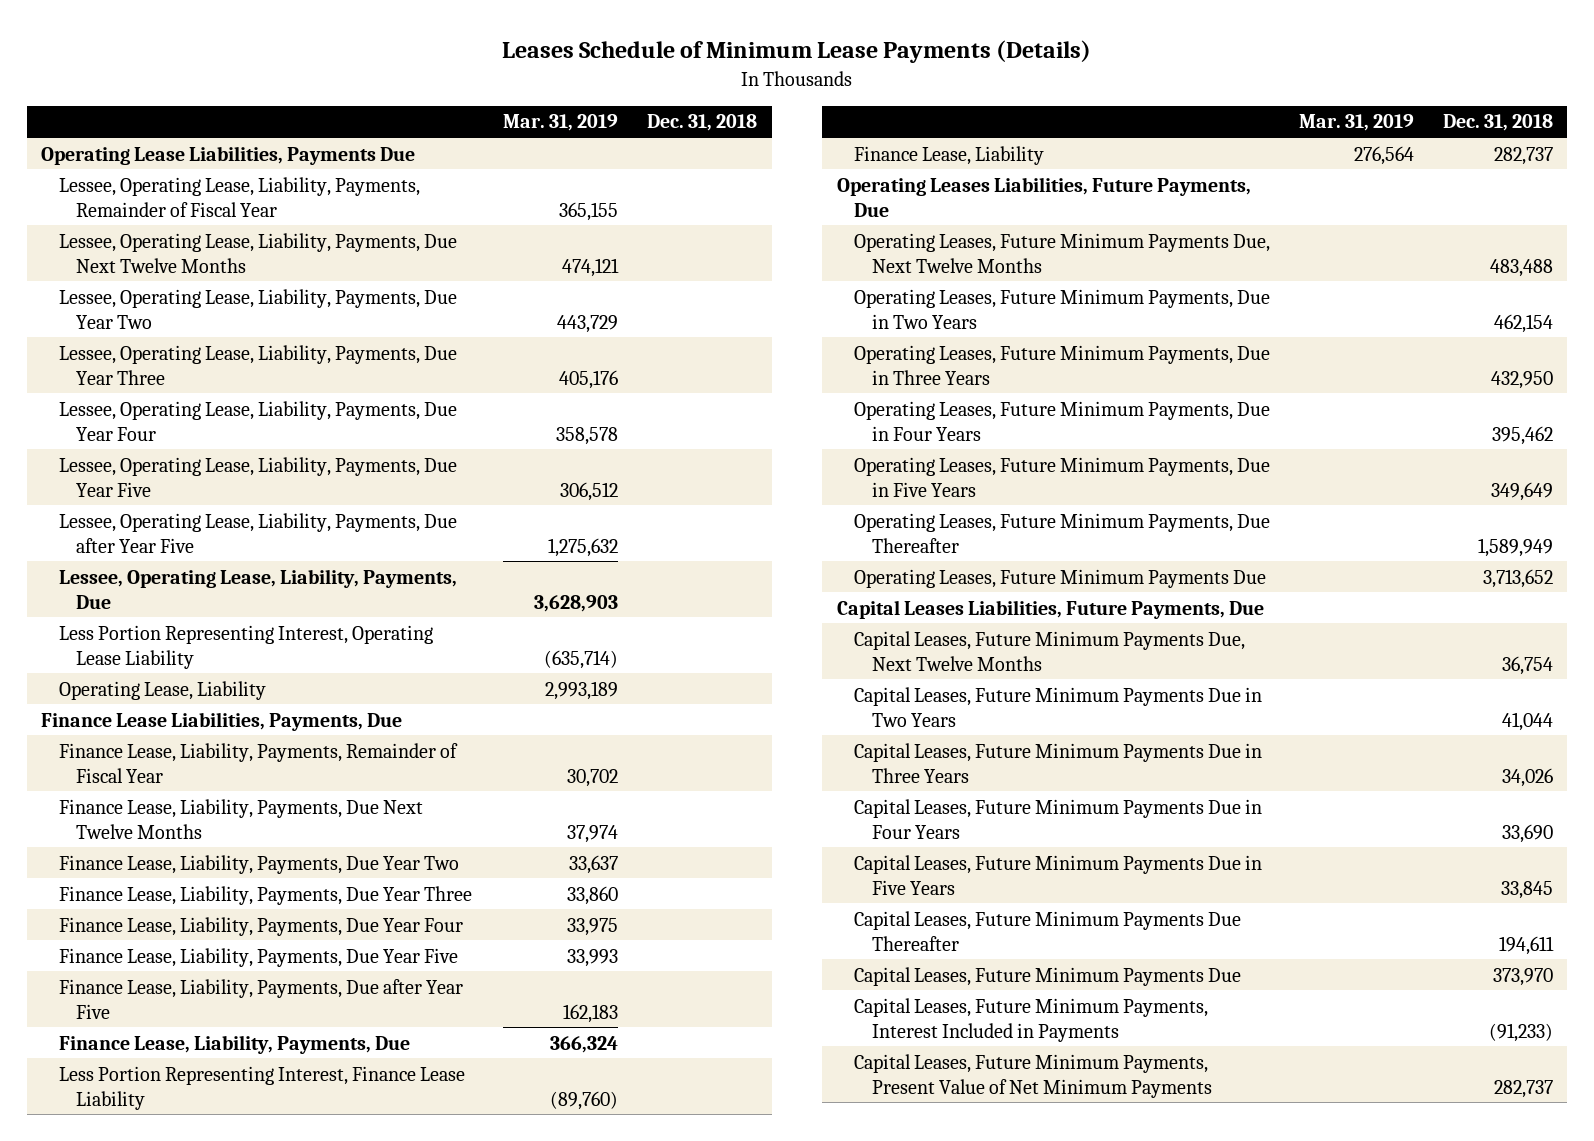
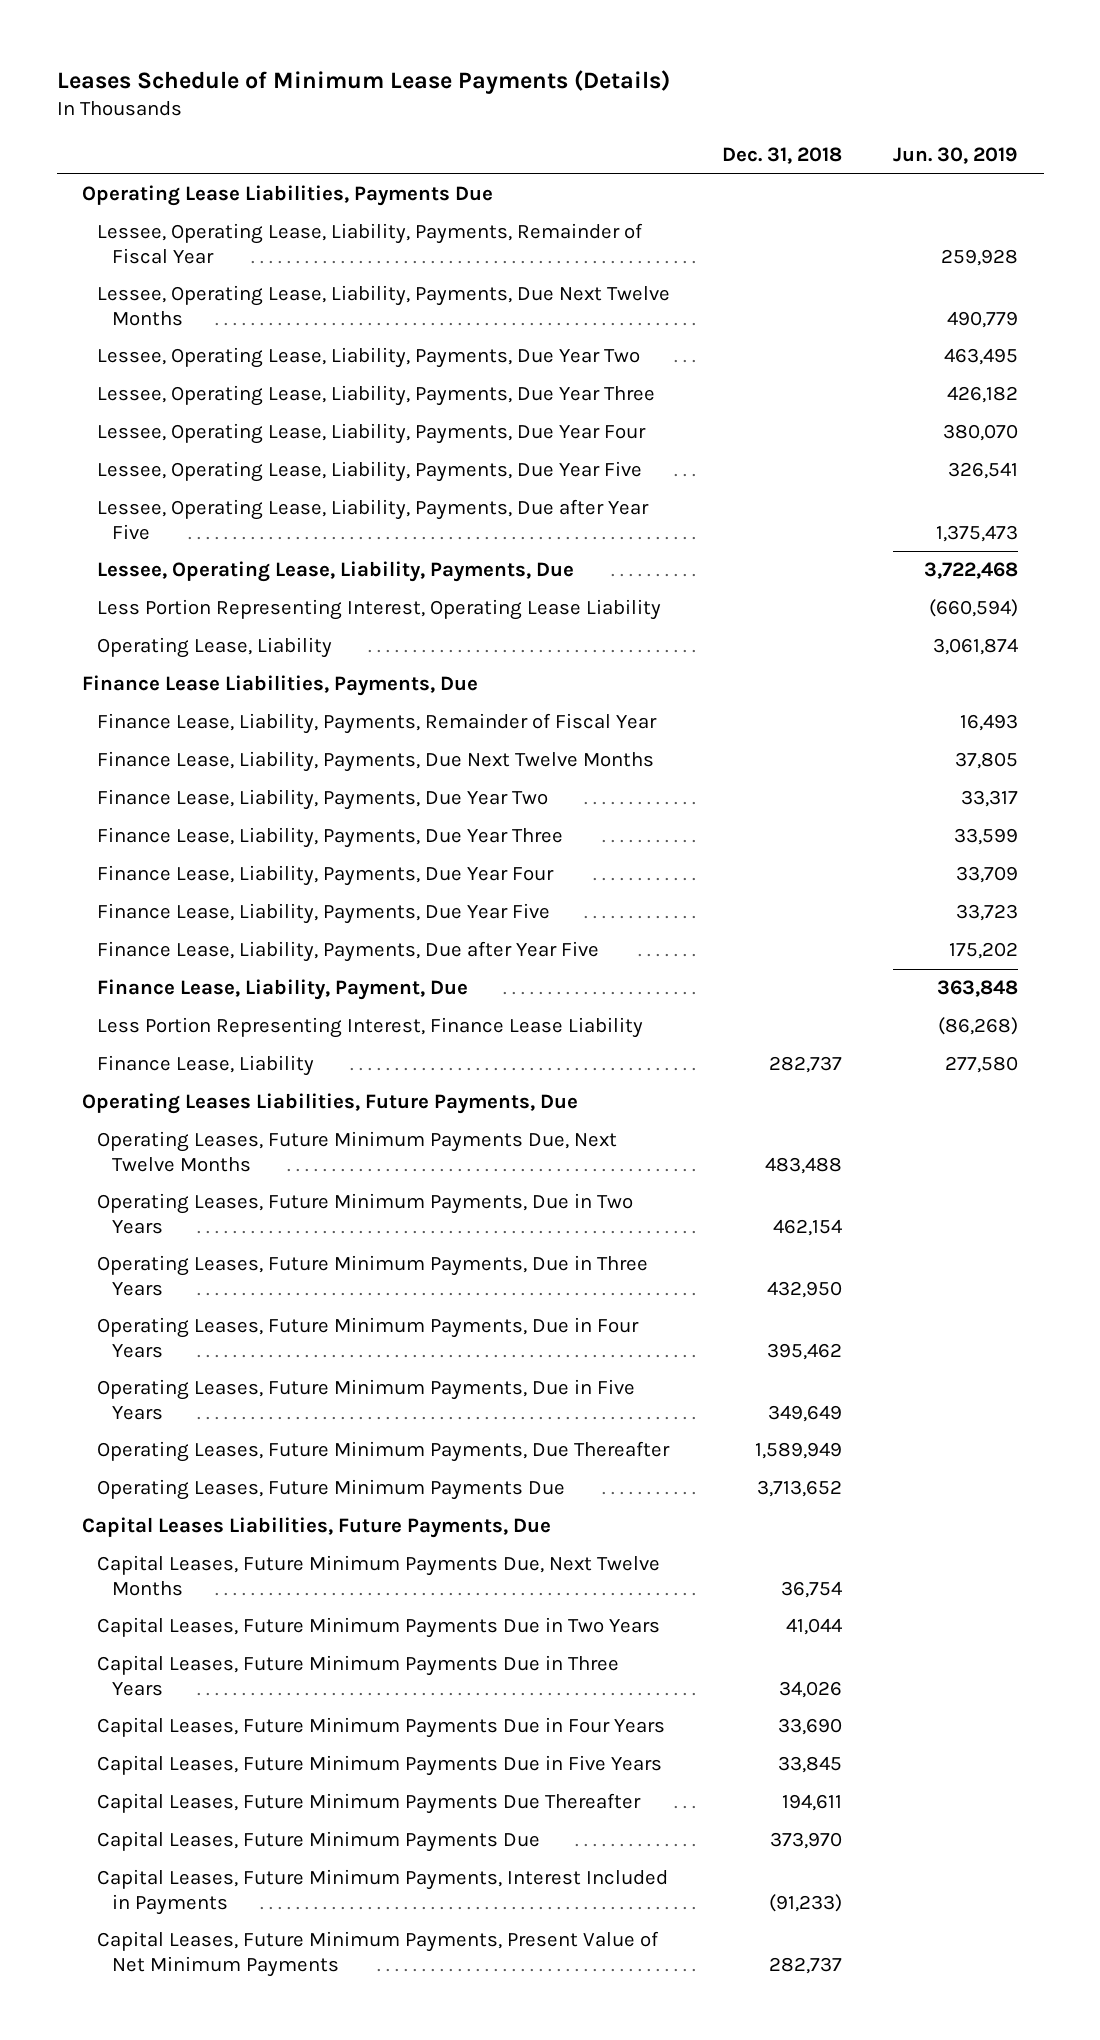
[503,114,619,132] Mar. 31, 2019 -> none
none -> [892,147,1018,165] Jun. 30, 2019
[58,1034,410,1054] Finance Lease, Liability, Payments, Due -> [97,979,469,1001] Finance Lease, Liability, Payment, Due

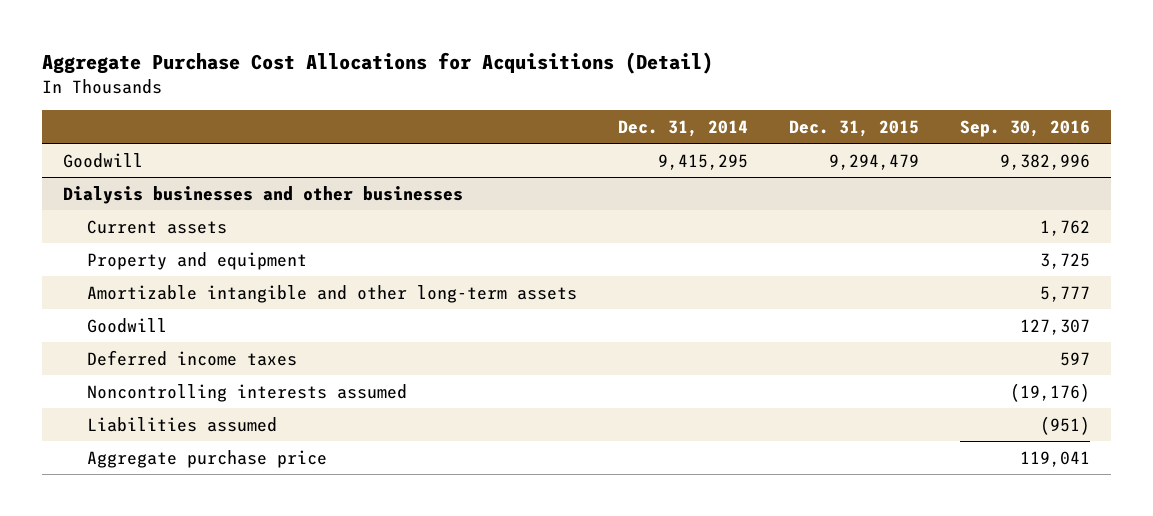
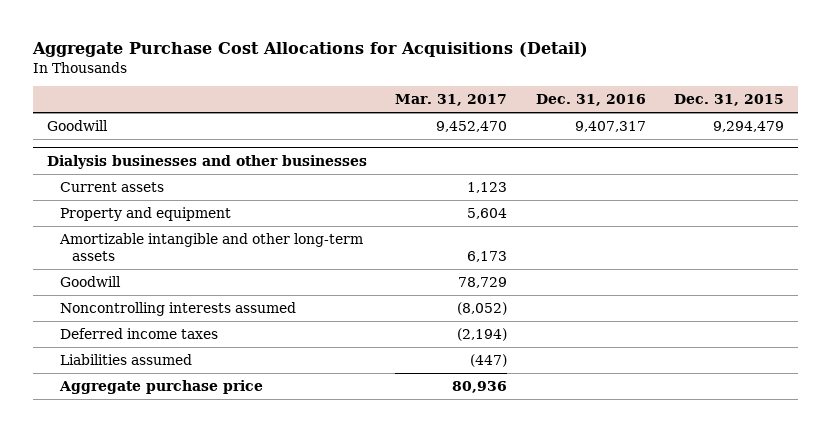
[618,119,749,137] Dec. 31, 2014 -> none
[960,119,1091,137] Sep. 30, 2016 -> none
none -> [395,94,508,107] Mar. 31, 2017
none -> [535,94,646,107] Dec. 31, 2016
[87,349,298,366] Deferred income taxes -> [59,327,218,339] Deferred income taxes

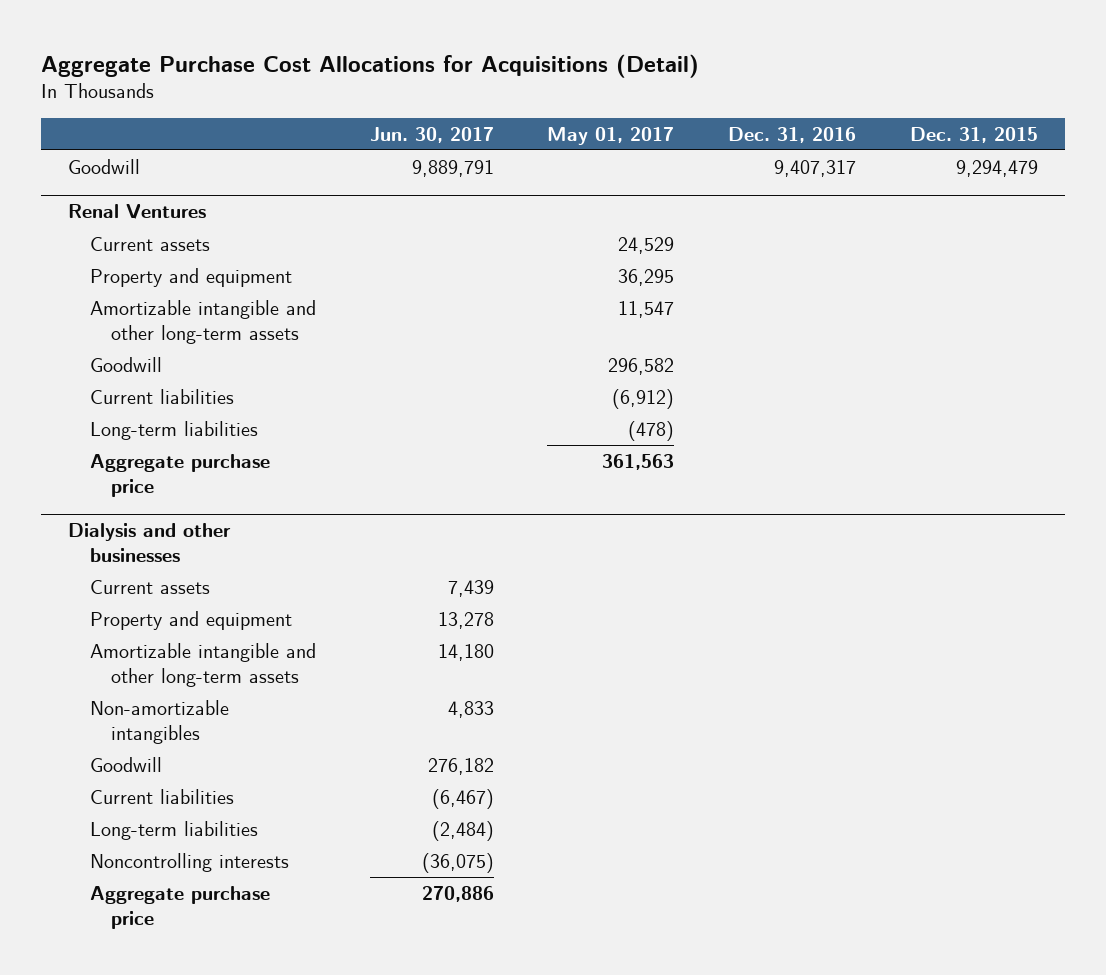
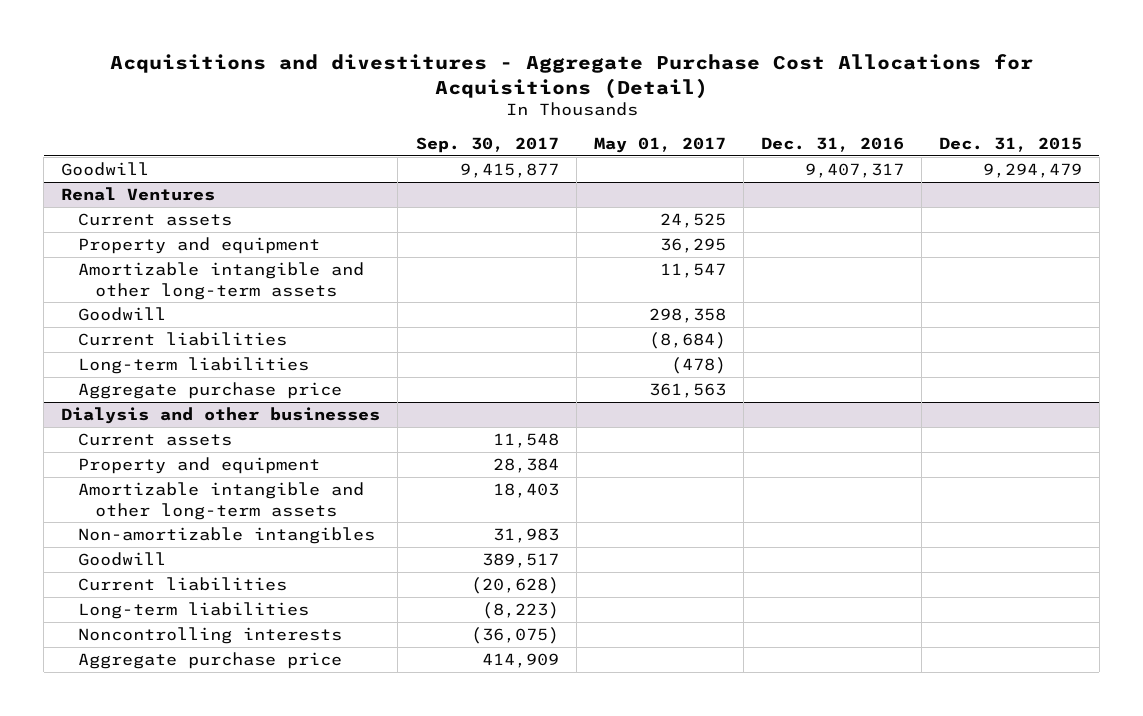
[41,53,700,78] Aggregate Purchase Cost Allocations for Acquisitions (Detail) -> [109,53,1033,99] Acquisitions and divestitures - Aggregate Purchase Cost Allocations for Acquisitions (Detail)
[369,126,494,143] Jun. 30, 2017 -> none
none -> [415,137,559,154] Sep. 30, 2017
[618,236,675,254] 24,529 -> [659,212,726,228] 24,525
[608,357,675,375] 296,582 -> [648,307,726,323] 298,358
[612,388,675,409] (6,912) -> [648,331,726,349] (8,684)

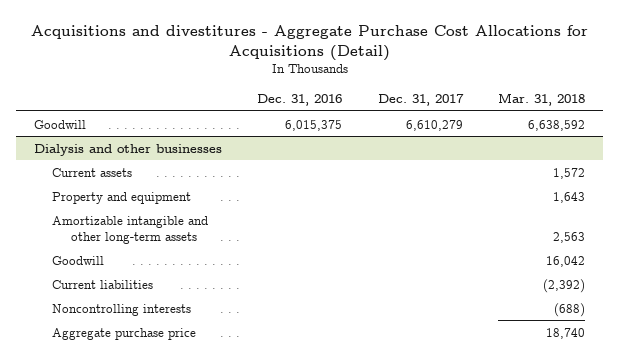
[415,137,559,154] Sep. 30, 2017 -> none
[593,137,726,154] May 01, 2017 -> none
[938,137,1082,153] Dec. 31, 2015 -> none
none -> [377,93,464,106] Dec. 31, 2017
none -> [498,92,586,106] Mar. 31, 2018
[61,186,216,201] Renal Ventures -> none
[78,212,233,226] Current assets -> none
[78,236,321,254] Property and equipment -> none
[78,261,365,300] Amortizable intangible and other long-term assets -> none
[78,306,167,321] Goodwill -> none
[78,331,288,346] Current liabilities -> none
[78,356,310,374] Long-term liabilities -> none
[78,381,343,399] Aggregate purchase price -> none
[804,162,904,178] 9,407,317 -> [285,119,343,131] 6,015,375
[78,526,376,544] Non-amortizable intangibles -> none
[78,601,310,619] Long-term liabilities -> none

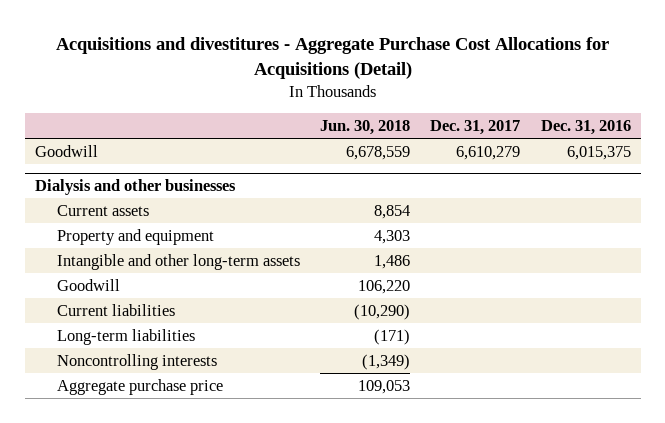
[498,92,586,106] Mar. 31, 2018 -> none
none -> [320,120,411,136] Jun. 30, 2018
[52,215,209,244] Amortizable intangible and other long-term assets -> [56,253,300,270] Intangible and other long-term assets
none -> [56,328,195,345] Long-term liabilities

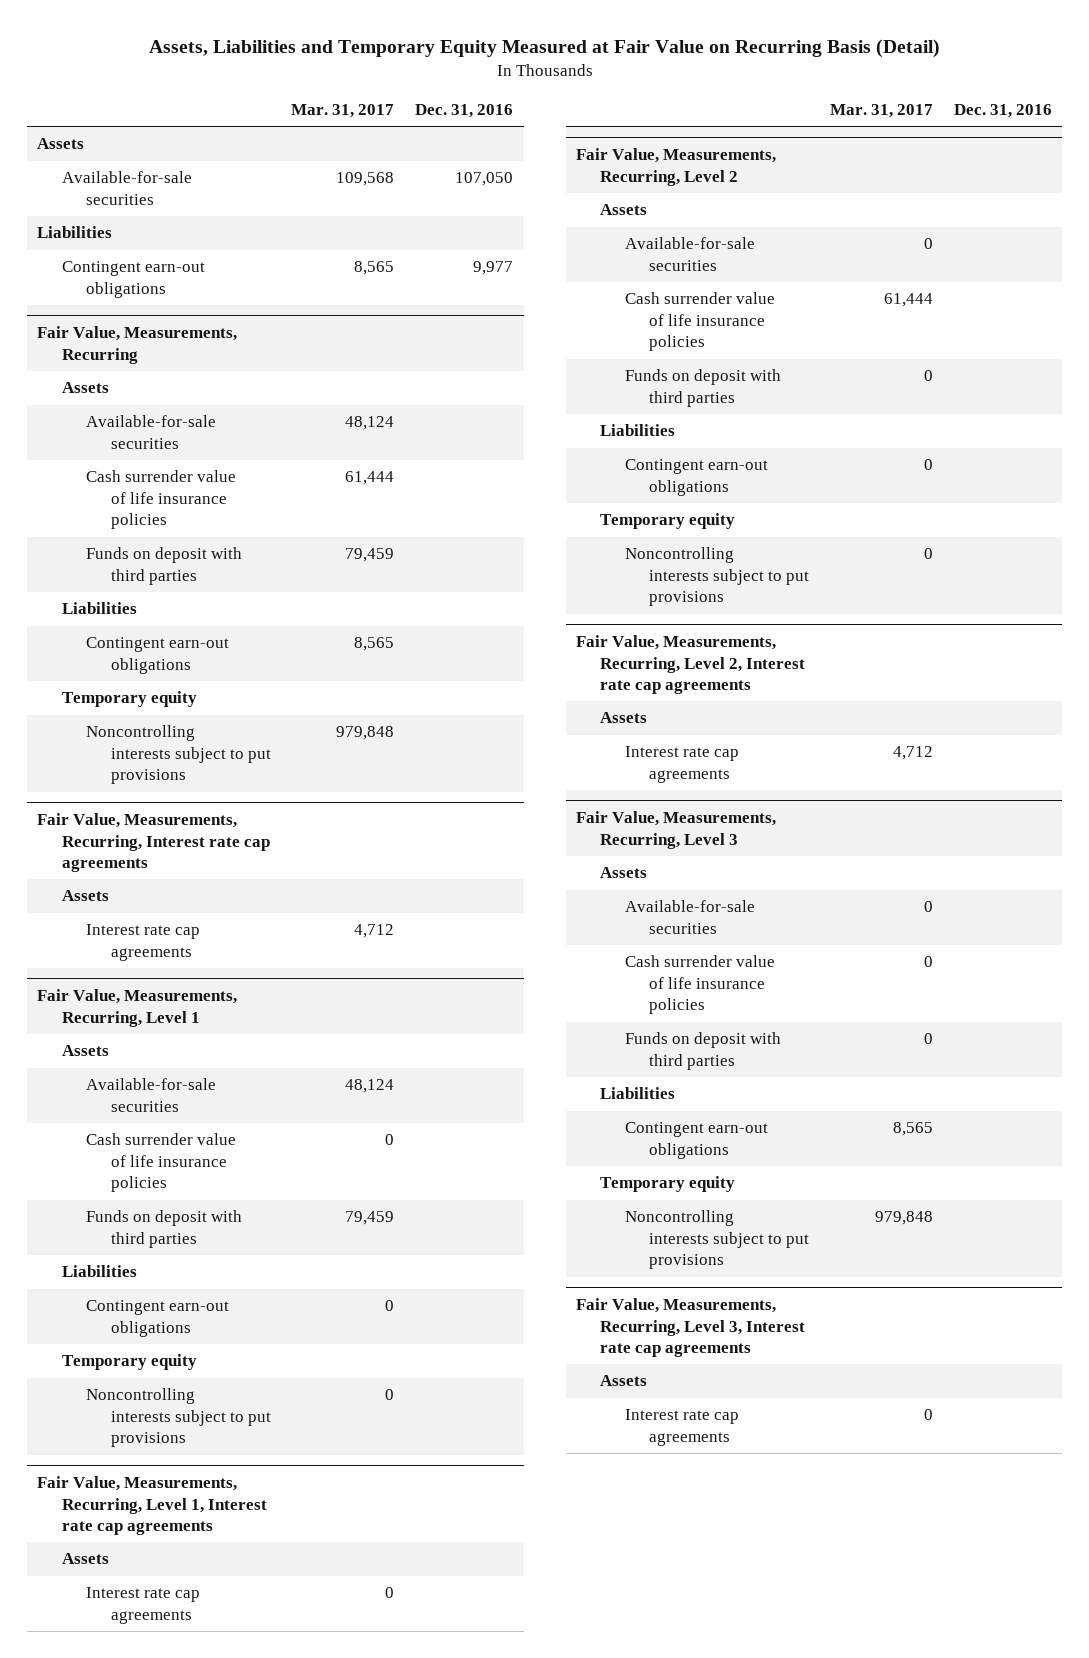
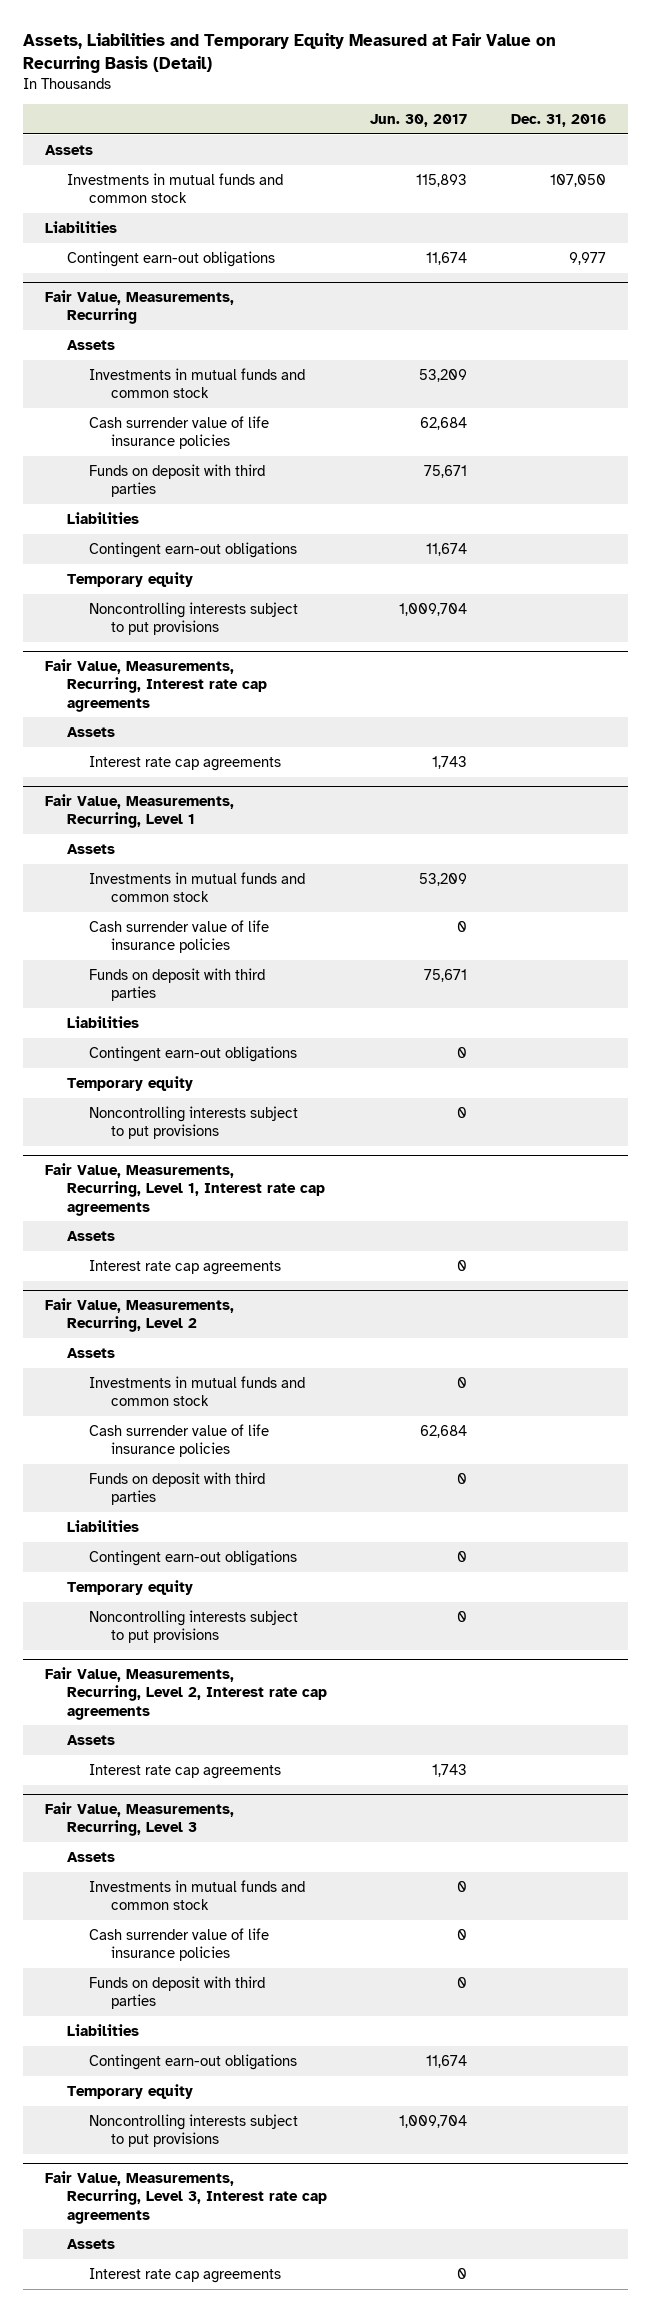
[291,103,395,118] Mar. 31, 2017 -> none
none -> [370,114,468,128] Jun. 30, 2017
[61,171,192,205] Available-for-sale securities -> [66,172,283,204] Investments in mutual funds and common stock
[86,415,217,449] Available-for-sale securities -> [88,367,305,399] Investments in mutual funds and common stock
[86,1078,217,1112] Available-for-sale securities -> [88,871,305,903] Investments in mutual funds and common stock
[624,237,755,271] Available-for-sale securities -> [88,1375,305,1407] Investments in mutual funds and common stock
[624,900,755,934] Available-for-sale securities -> [88,1879,305,1911] Investments in mutual funds and common stock

